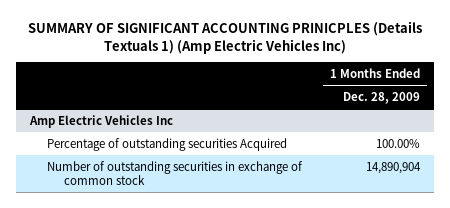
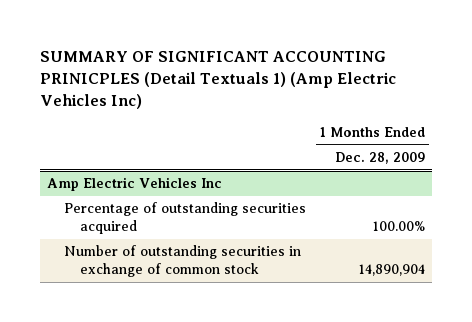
[27,21,422,54] SUMMARY OF SIGNIFICANT ACCOUNTING PRINICPLES (Details Textuals 1) (Amp Electric Vehicles Inc) -> [39,50,396,109] SUMMARY OF SIGNIFICANT ACCOUNTING PRINICPLES (Detail Textuals 1) (Amp Electric Vehicles Inc)
[46,137,287,151] Percentage of outstanding securities Acquired -> [63,202,306,235] Percentage of outstanding securities acquired

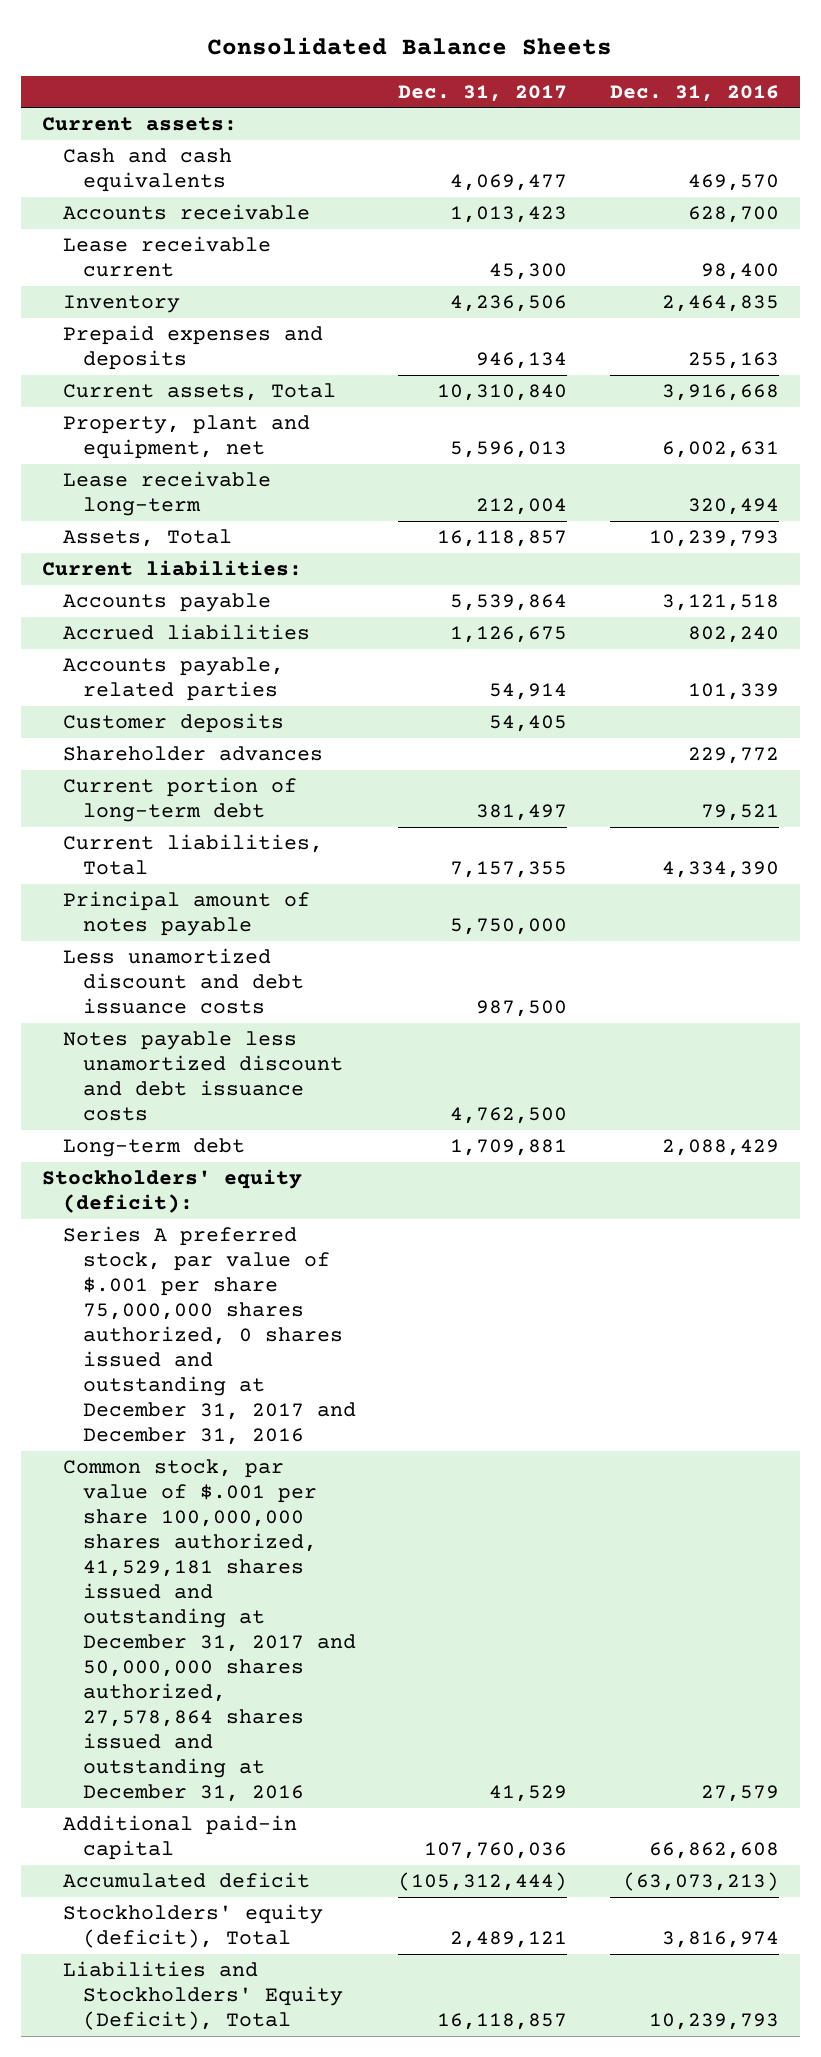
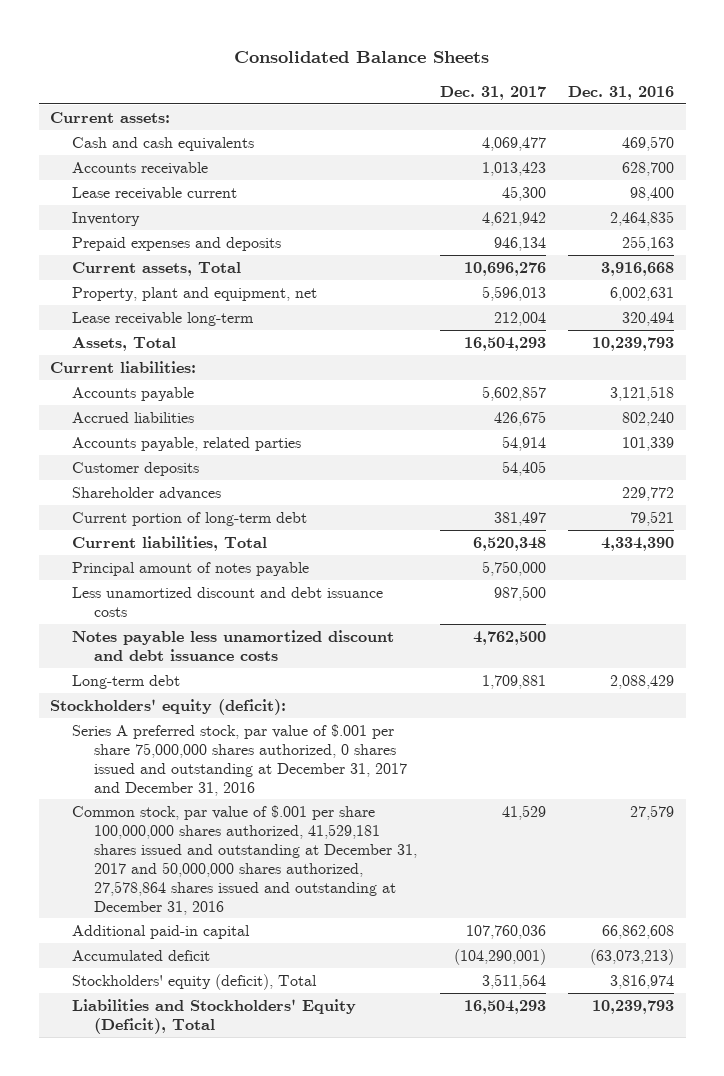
[450,295,568,313] 4,236,506 -> [481,211,546,226] 4,621,942
[437,384,568,402] 10,310,840 -> [463,261,546,276] 10,696,276
[437,530,568,548] 16,118,857 -> [463,336,546,351] 16,504,293
[450,594,568,612] 5,539,864 -> [481,385,546,401] 5,602,857
[450,626,568,644] 1,126,675 -> [493,410,546,426] 426,675
[450,861,568,879] 7,157,355 -> [472,536,546,551] 6,520,348
[398,1872,568,1892] (105,312,444) -> [453,948,546,965] (104,290,001)
[450,1931,568,1949] 2,489,121 -> [481,973,546,989] 3,511,564
[437,2013,568,2031] 16,118,857 -> [463,999,546,1014] 16,504,293

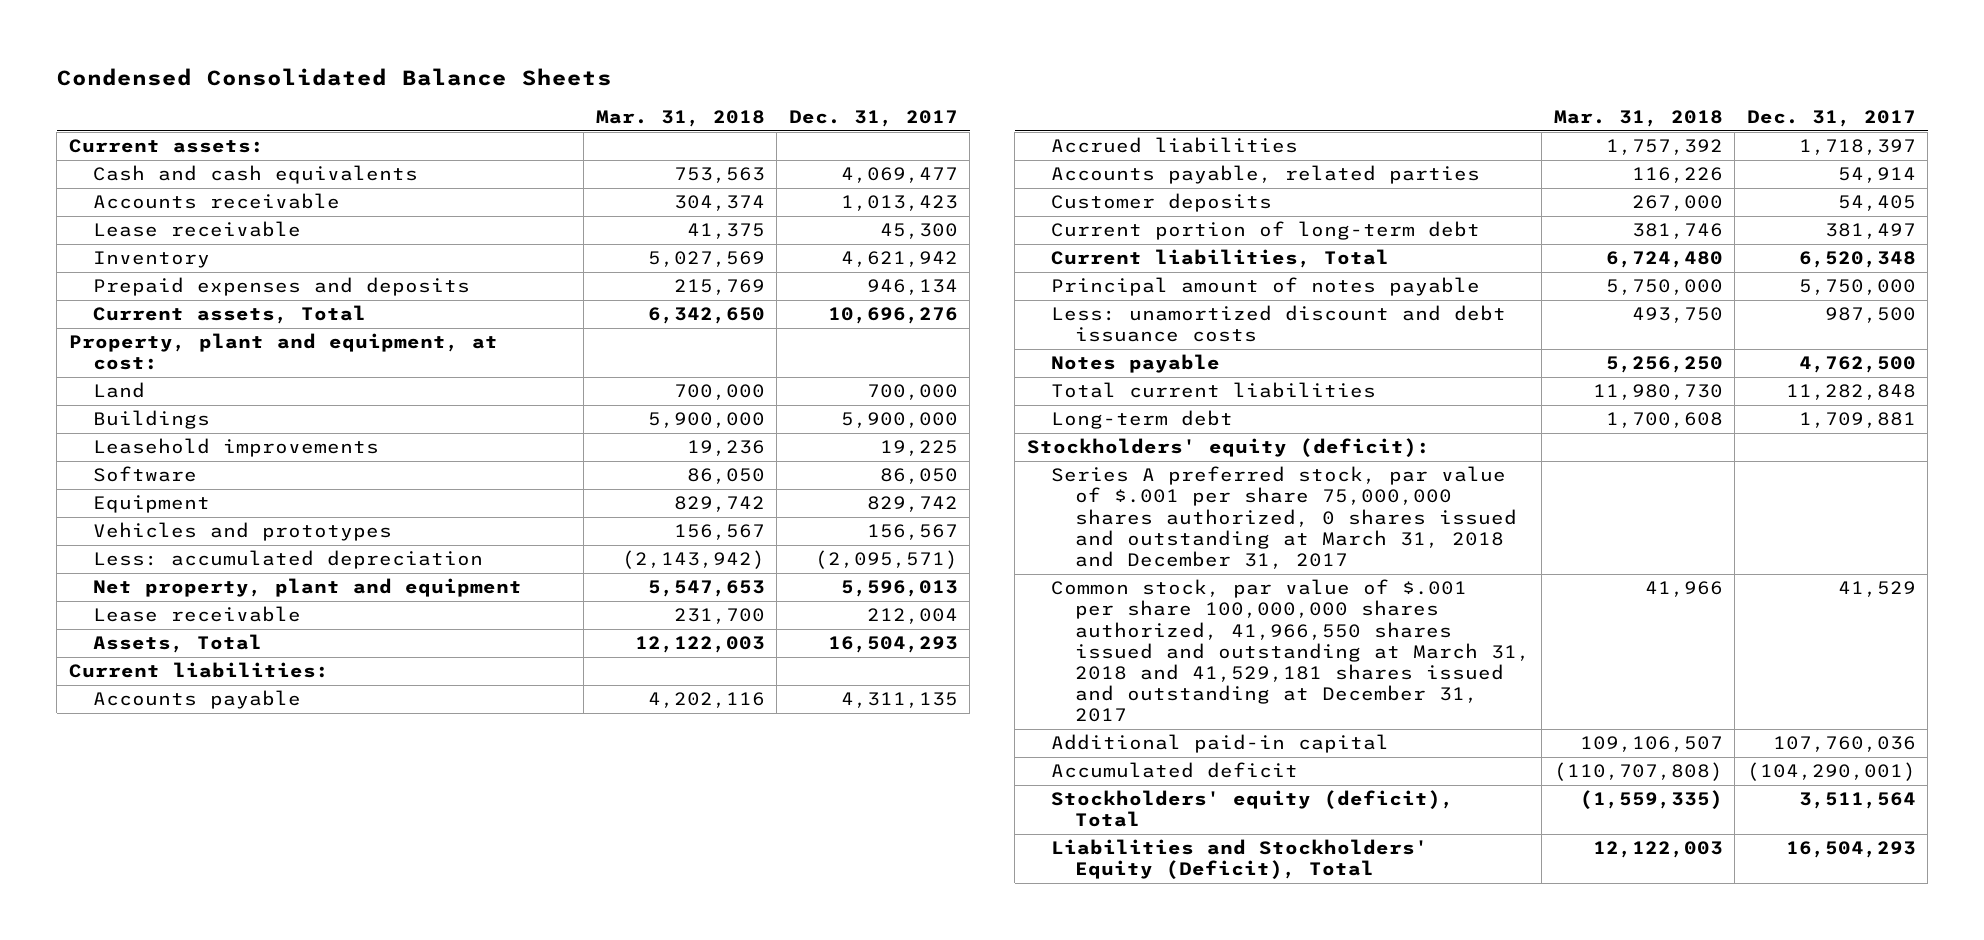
[234,51,490,64] Consolidated Balance Sheets -> [56,67,612,86] Condensed Consolidated Balance Sheets
[568,85,675,100] Dec. 31, 2016 -> none
none -> [595,110,765,128] Mar. 31, 2018
[71,186,237,200] Lease receivable current -> [92,221,301,238] Lease receivable
none -> [68,333,498,371] Property, plant and equipment, at cost:
none -> [92,382,145,399] Land
none -> [92,410,210,430] Buildings
none -> [92,438,379,458] Leasehold improvements
none -> [92,466,197,483] Software
none -> [92,495,210,514] Equipment
none -> [92,522,392,542] Vehicles and prototypes
none -> [92,550,483,570] Less: accumulated depreciation
[71,286,317,301] Property, plant and equipment, net -> [92,578,522,598] Net property, plant and equipment
[71,311,254,326] Lease receivable long-term -> [92,606,301,623] Lease receivable
[481,385,546,401] 5,602,857 -> [840,692,958,709] 4,311,135
[493,410,546,426] 426,675 -> [1798,139,1916,156] 1,718,397
[71,486,221,500] Shareholder advances -> none
[71,586,383,617] Less unamortized discount and debt issuance costs -> [1050,305,1506,343] Less: unamortized discount and debt issuance costs
[71,629,394,661] Notes payable less unamortized discount and debt issuance costs -> [1050,354,1220,374] Notes payable
none -> [1050,382,1376,399] Total current liabilities
[71,723,407,796] Series A preferred stock, par value of $.001 per share 75,000,000 shares authorized, 0 shares issued and outstanding at December 31, 2017 and December 31, 2016 -> [1050,466,1517,569] Series A preferred stock, par value of $.001 per share 75,000,000 shares authorized, 0 shares issued and outstanding at March 31, 2018 and December 31, 2017
[71,804,417,915] Common stock, par value of $.001 per share 100,000,000 shares authorized, 41,529,181 shares issued and outstanding at December 31, 2017 and 50,000,000 shares authorized, 27,578,864 shares issued and outstanding at December 31, 2016 -> [1050,579,1530,722] Common stock, par value of $.001 per share 100,000,000 shares authorized, 41,966,550 shares issued and outstanding at March 31, 2018 and 41,529,181 shares issued and outstanding at December 31, 2017

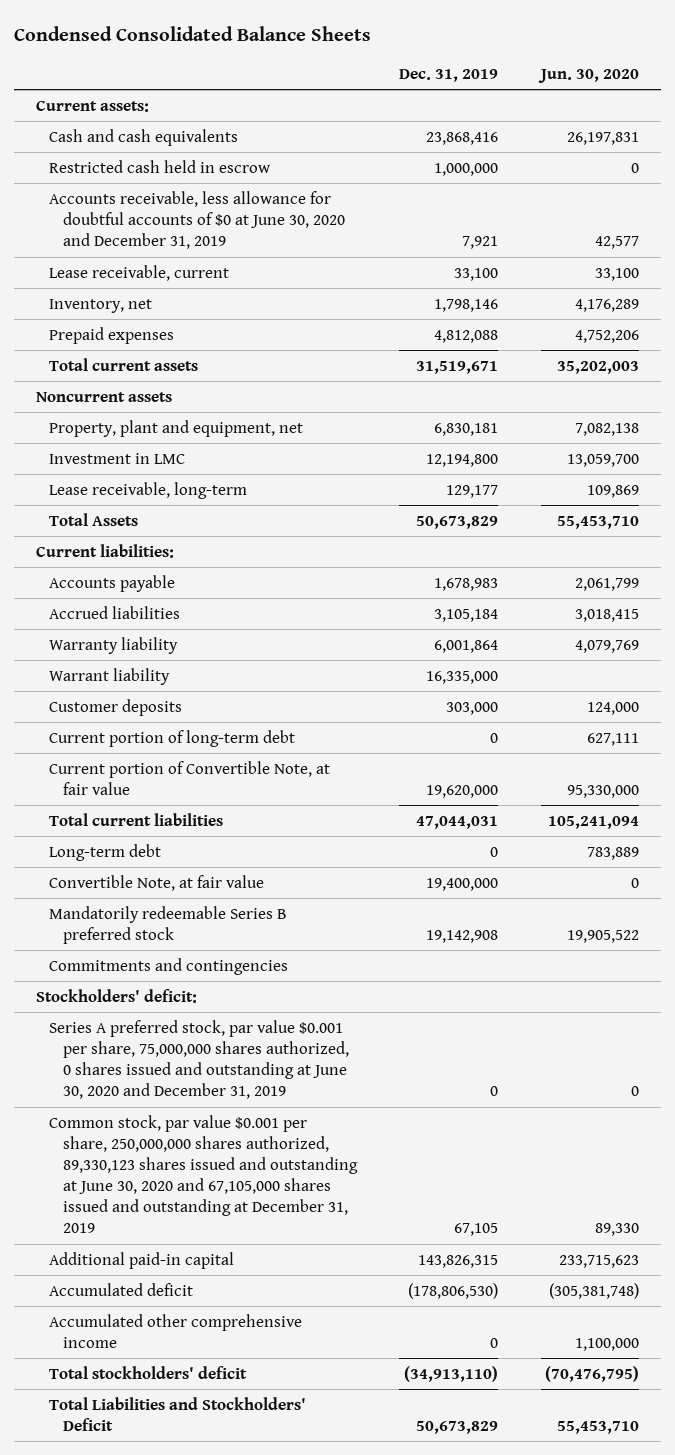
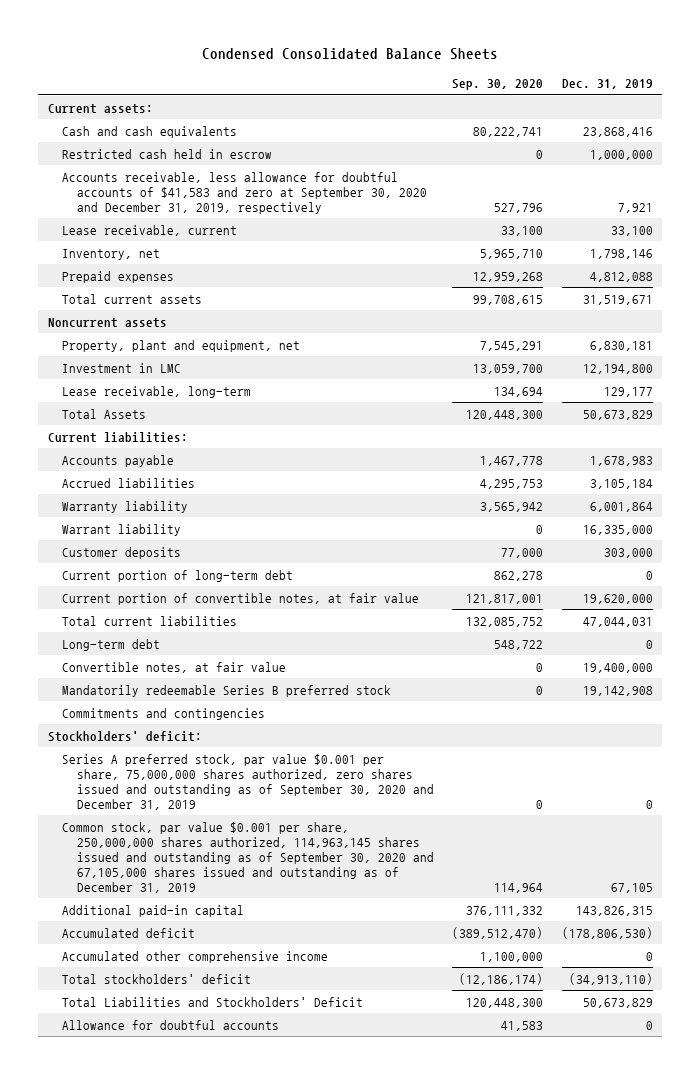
[538,68,640,83] Jun. 30, 2020 -> none
none -> [452,79,544,91] Sep. 30, 2020
[49,190,345,250] Accounts receivable, less allowance for doubtful accounts of $0 at June 30, 2020 and December 31, 2019 -> [62,171,427,214] Accounts receivable, less allowance for doubtful accounts of $41,583 and zero at September 30, 2020 and December 31, 2019, respectively
[49,760,331,795] Current portion of Convertible Note, at fair value -> [62,592,420,605] Current portion of convertible notes, at fair value
[49,874,265,891] Convertible Note, at fair value -> [62,661,287,673] Convertible notes, at fair value
[49,1019,349,1100] Series A preferred stock, par value $0.001 per share, 75,000,000 shares authorized, 0 shares issued and outstanding at June 30, 2020 and December 31, 2019 -> [62,753,434,810] Series A preferred stock, par value $0.001 per share, 75,000,000 shares authorized, zero shares issued and outstanding as of September 30, 2020 and December 31, 2019
[49,1114,358,1234] Common stock, par value $0.001 per share, 250,000,000 shares authorized, 89,330,123 shares issued and outstanding at June 30, 2020 and 67,105,000 shares issued and outstanding at December 31, 2019 -> [62,821,434,893] Common stock, par value $0.001 per share, 250,000,000 shares authorized, 114,963,145 shares issued and outstanding as of September 30, 2020 and 67,105,000 shares issued and outstanding as of December 31, 2019
none -> [62,1019,280,1030] Allowance for doubtful accounts

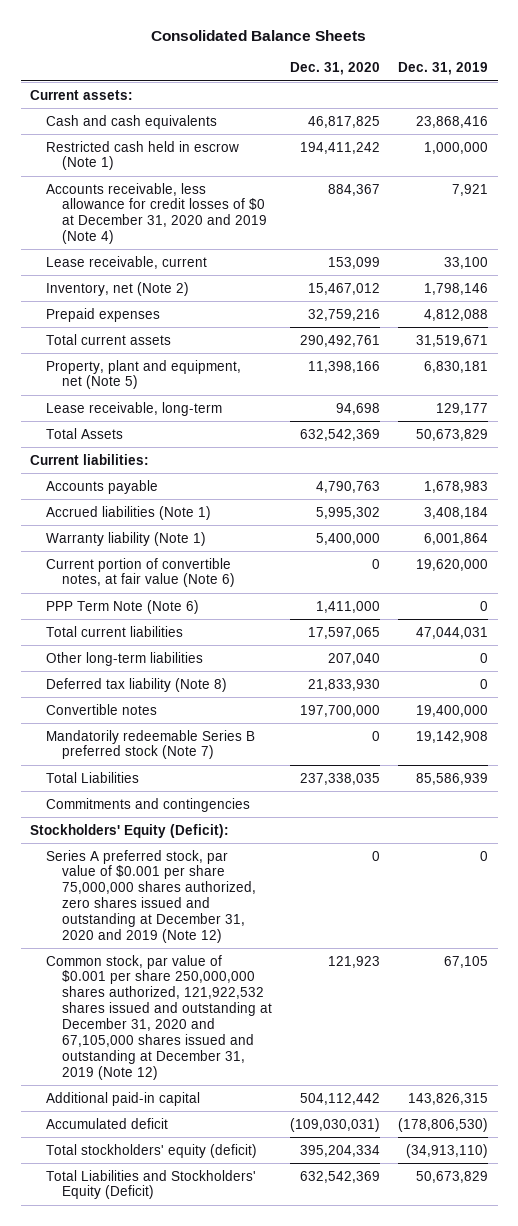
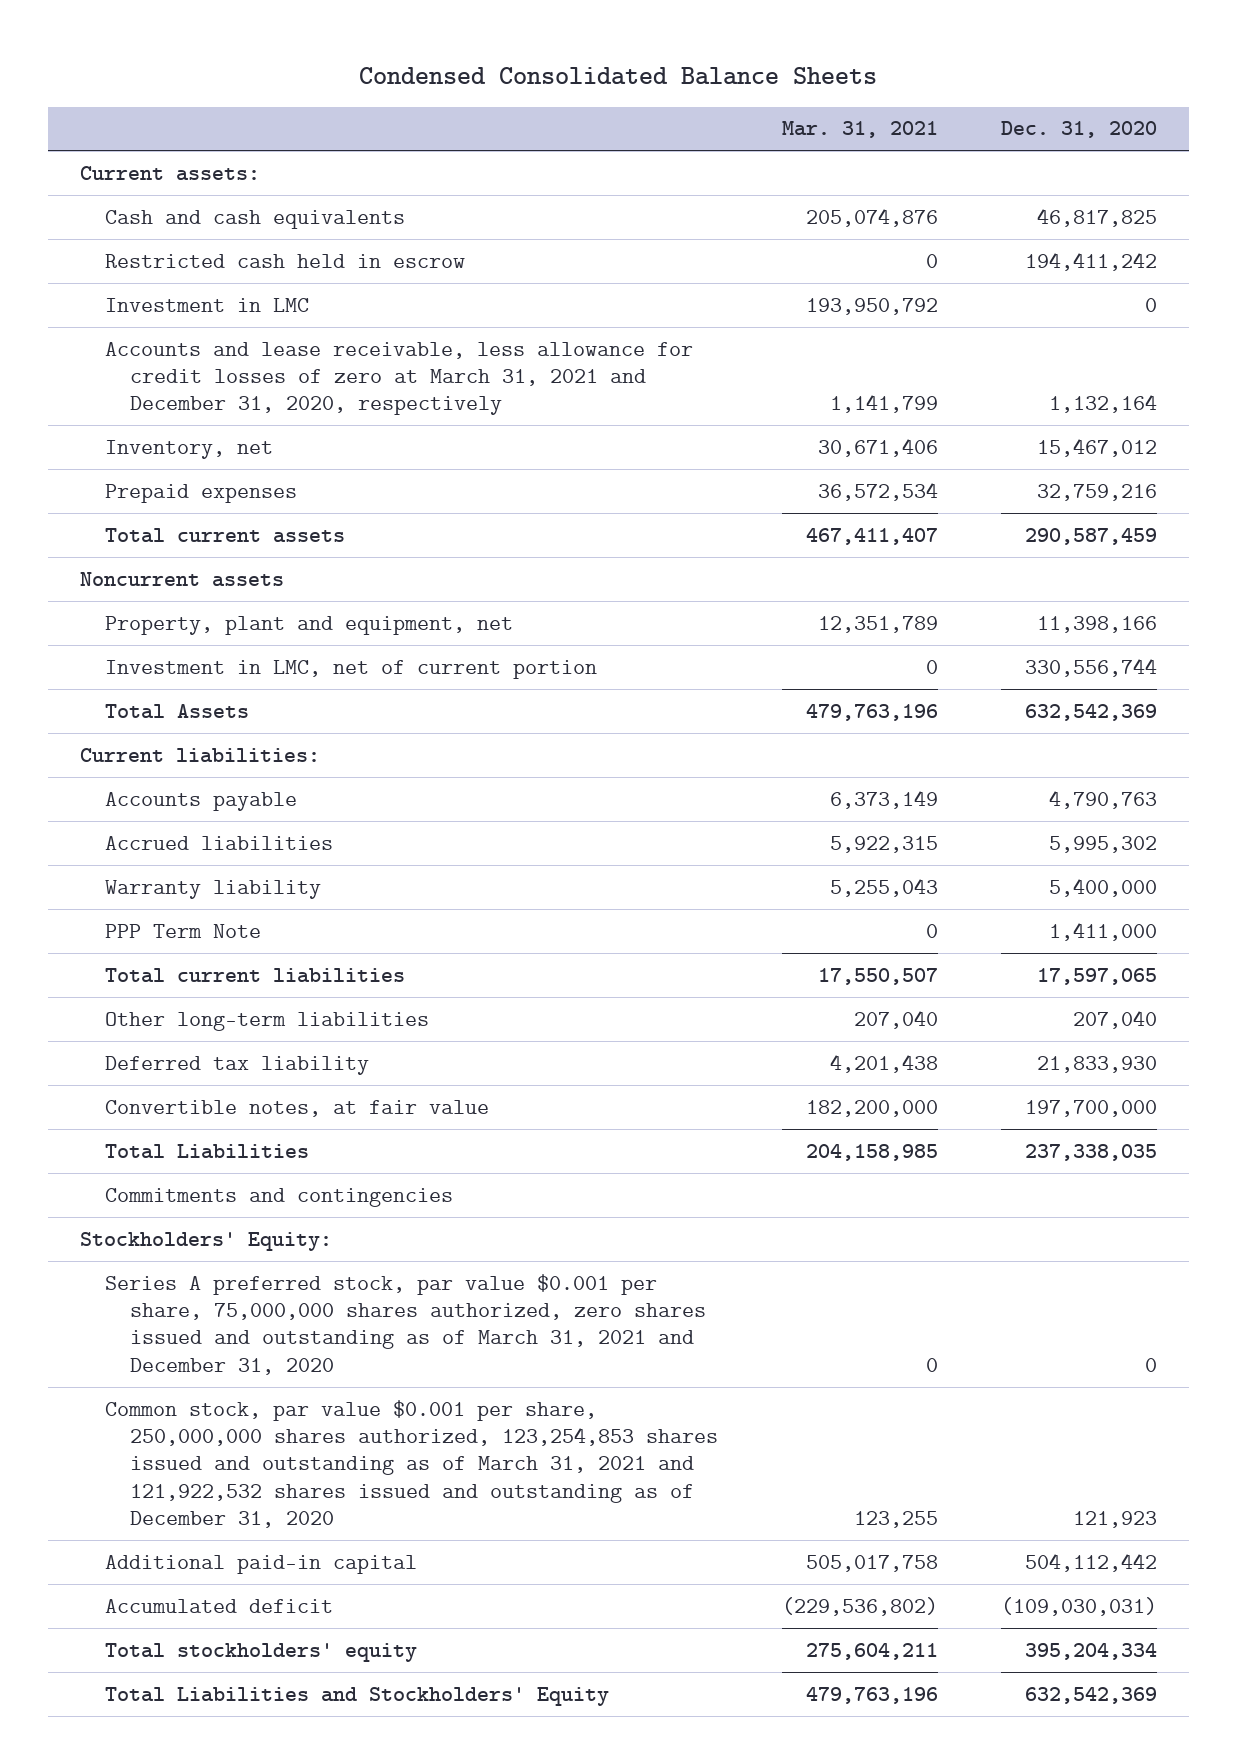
[151,30,367,42] Consolidated Balance Sheets -> [359,66,878,85] Condensed Consolidated Balance Sheets
[398,62,489,76] Dec. 31, 2019 -> none
none -> [781,121,938,139] Mar. 31, 2021
[45,255,207,269] Lease receivable, current -> none
[45,140,239,171] Restricted cash held in escrow (Note 1) -> [104,253,465,268] Restricted cash held in escrow
none -> [104,297,309,312] Investment in LMC
[45,182,267,245] Accounts receivable, less allowance for credit losses of $0 at December 31, 2020 and 2019 (Note 4) -> [104,341,693,416] Accounts and lease receivable, less allowance for credit losses of zero at March 31, 2021 and December 31, 2020, respectively
[328,183,381,196] 884,367 -> [1049,394,1158,414] 1,132,164
[45,281,189,296] Inventory, net (Note 2) -> [104,439,273,459] Inventory, net
[45,401,222,416] Lease receivable, long-term -> none
[300,334,381,347] 290,492,761 -> [1025,527,1158,545] 290,587,459
none -> [79,571,284,587] Noncurrent assets
[45,359,241,390] Property, plant and equipment, net (Note 5) -> [104,615,513,635] Property, plant and equipment, net
none -> [104,659,597,679] Investment in LMC, net of current portion
[45,557,235,588] Current portion of convertible notes, at fair value (Note 6) -> none
[45,505,211,520] Accrued liabilities (Note 1) -> [104,835,333,850] Accrued liabilities
[45,531,206,546] Warranty liability (Note 1) -> [104,879,321,899] Warranty liability
[45,599,199,614] PPP Term Note (Note 6) -> [104,923,261,938] PPP Term Note
[45,729,255,760] Mandatorily redeemable Series B preferred stock (Note 7) -> none
[45,677,227,692] Deferred tax liability (Note 8) -> [104,1055,369,1075] Deferred tax liability
[45,703,157,715] Convertible notes -> [104,1099,489,1117] Convertible notes, at fair value
[29,823,229,838] Stockholders' Equity (Deficit): -> [79,1231,332,1251] Stockholders' Equity:
[45,849,256,943] Series A preferred stock, par value of $0.001 per share 75,000,000 shares authorized, zero shares issued and outstanding at December 31, 2020 and 2019 (Note 12) -> [104,1273,707,1375] Series A preferred stock, par value $0.001 per share, 75,000,000 shares authorized, zero shares issued and outstanding as of March 31, 2021 and December 31, 2020
[45,954,272,1080] Common stock, par value of $0.001 per share 250,000,000 shares authorized, 121,922,532 shares issued and outstanding at December 31, 2020 and 67,105,000 shares issued and outstanding at December 31, 2019 (Note 12) -> [104,1399,719,1528] Common stock, par value $0.001 per share, 250,000,000 shares authorized, 123,254,853 shares issued and outstanding as of March 31, 2021 and 121,922,532 shares issued and outstanding as of December 31, 2020
[45,1143,257,1158] Total stockholders' equity (deficit) -> [104,1642,417,1662] Total stockholders' equity
[45,1169,256,1200] Total Liabilities and Stockholders' Equity (Deficit) -> [104,1686,609,1706] Total Liabilities and Stockholders' Equity

